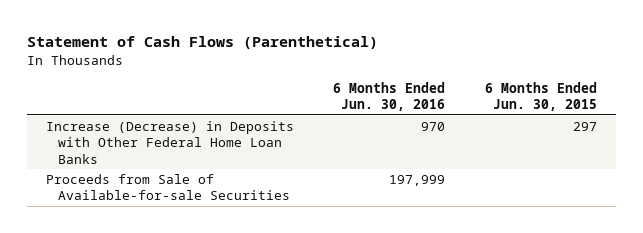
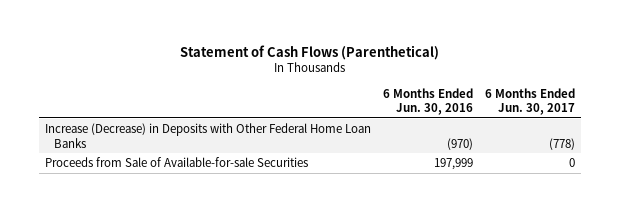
[484,81,597,112] 6 Months Ended Jun. 30, 2015 -> none
none -> [484,87,575,116] 6 Months Ended Jun. 30, 2017
[421,121,446,131] 970 -> [446,137,473,150] (970)

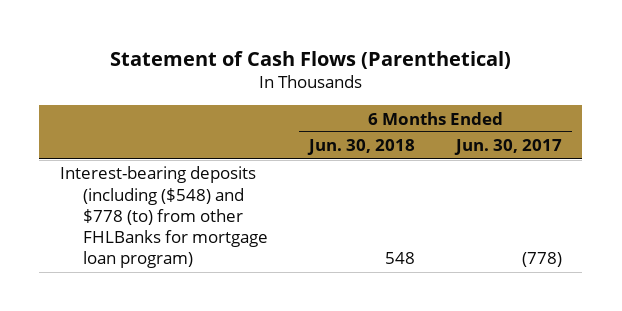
[382,87,473,116] 6 Months Ended Jun. 30, 2016 -> none
none -> [307,139,416,156] Jun. 30, 2018
[44,157,308,168] Proceeds from Sale of Available-for-sale Securities -> none
[44,123,371,148] Increase (Decrease) in Deposits with Other Federal Home Loan Banks -> [59,166,269,269] Interest-bearing deposits (including ($548) and $778 (to) from other FHLBanks for mortgage loan program)

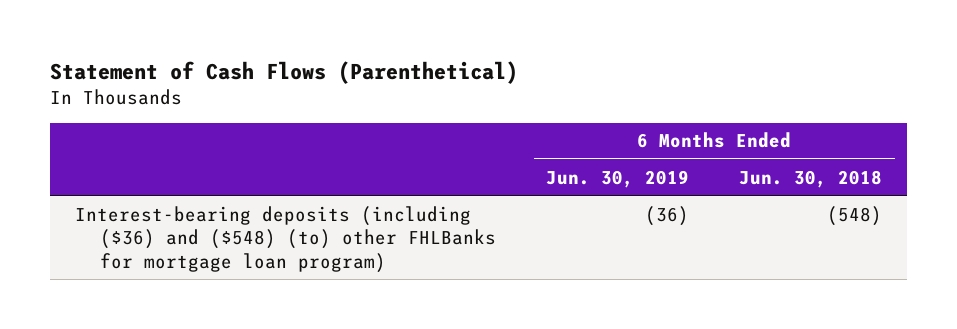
[454,139,563,156] Jun. 30, 2017 -> none
none -> [546,169,690,188] Jun. 30, 2019
[59,166,269,269] Interest-bearing deposits (including ($548) and $778 (to) from other FHLBanks for mortgage loan program) -> [74,205,497,273] Interest-bearing deposits (including ($36) and ($548) (to) other FHLBanks for mortgage loan program)
[385,252,416,265] 548 -> [827,205,883,226] (548)

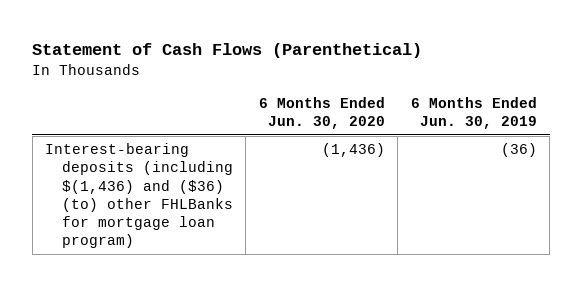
[739,169,883,188] Jun. 30, 2018 -> none
none -> [258,96,385,129] 6 Months Ended Jun. 30, 2020
[74,205,497,273] Interest-bearing deposits (including ($36) and ($548) (to) other FHLBanks for mortgage loan program) -> [45,143,233,249] Interest-bearing deposits (including $(1,436) and ($36) (to) other FHLBanks for mortgage loan program)

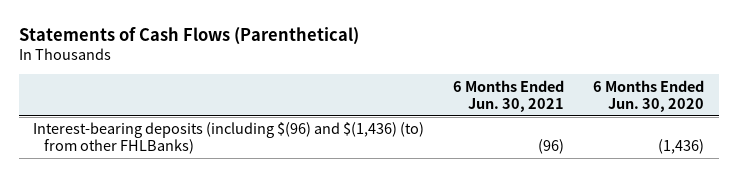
[32,43,423,59] Statement of Cash Flows (Parenthetical) -> [18,26,359,45] Statements of Cash Flows (Parenthetical)
[410,96,537,129] 6 Months Ended Jun. 30, 2019 -> none
none -> [453,79,565,112] 6 Months Ended Jun. 30, 2021
[45,143,233,249] Interest-bearing deposits (including $(1,436) and ($36) (to) other FHLBanks for mortgage loan program) -> [33,122,425,155] Interest-bearing deposits (including $(96) and $(1,436) (to) from other FHLBanks)

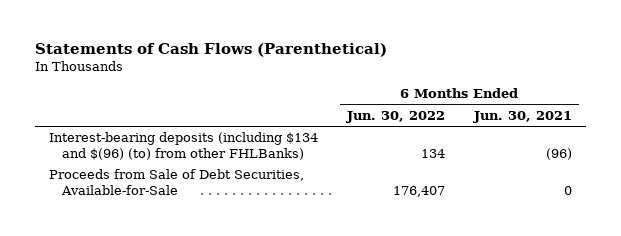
[593,79,705,112] 6 Months Ended Jun. 30, 2020 -> none
none -> [345,111,445,124] Jun. 30, 2022
[33,122,425,155] Interest-bearing deposits (including $(96) and $(1,436) (to) from other FHLBanks) -> [49,132,319,160] Interest-bearing deposits (including $134 and $(96) (to) from other FHLBanks)
none -> [49,169,305,195] Proceeds from Sale of Debt Securities, Available-for-Sale

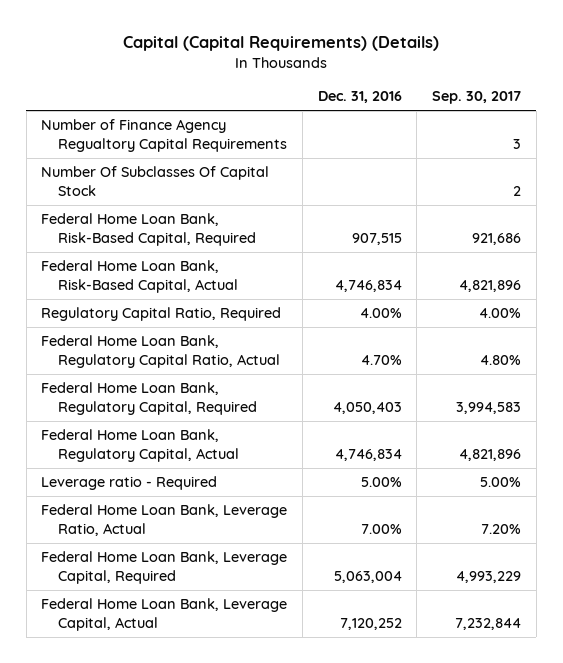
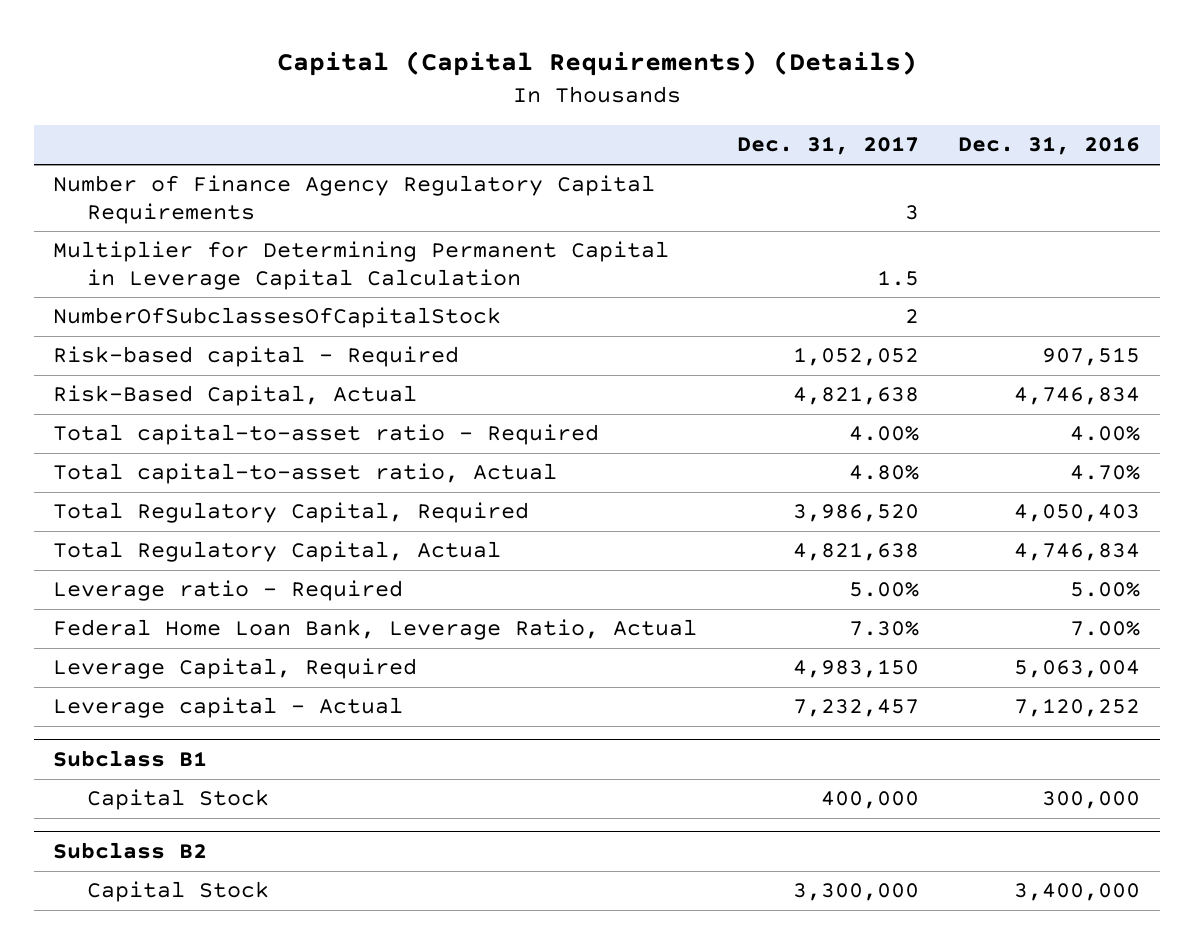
[432,91,522,105] Sep. 30, 2017 -> none
none -> [736,136,919,156] Dec. 31, 2017
[41,119,287,152] Number of Finance Agency Regualtory Capital Requirements -> [53,175,656,224] Number of Finance Agency Regulatory Capital Requirements
none -> [53,241,670,290] Multiplier for Determining Permanent Capital in Leverage Capital Calculation
[41,166,270,196] Number Of Subclasses Of Capital Stock -> [53,307,502,329] NumberOfSubclassesOfCapitalStock
[41,213,256,246] Federal Home Loan Bank, Risk-Based Capital, Required -> [53,346,460,368] Risk-based capital - Required
[41,260,238,293] Federal Home Loan Bank, Risk-Based Capital, Actual -> [53,385,418,407] Risk-Based Capital, Actual
[41,307,282,322] Regulatory Capital Ratio, Required -> [53,424,600,446] Total capital-to-asset ratio - Required
[41,335,280,368] Federal Home Loan Bank, Regulatory Capital Ratio, Actual -> [53,463,558,485] Total capital-to-asset ratio, Actual
[41,382,257,415] Federal Home Loan Bank, Regulatory Capital, Required -> [53,502,530,524] Total Regulatory Capital, Required
[41,429,239,462] Federal Home Loan Bank, Regulatory Capital, Actual -> [53,541,502,563] Total Regulatory Capital, Actual
[41,551,288,584] Federal Home Loan Bank, Leverage Capital, Required -> [53,658,418,680] Leverage Capital, Required
[41,598,288,631] Federal Home Loan Bank, Leverage Capital, Actual -> [53,697,404,719] Leverage capital - Actual
none -> [53,750,208,768] Subclass B1
none -> [87,789,270,811] Capital Stock
none -> [53,842,208,860] Subclass B2
none -> [87,881,270,903] Capital Stock

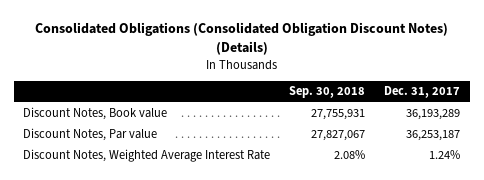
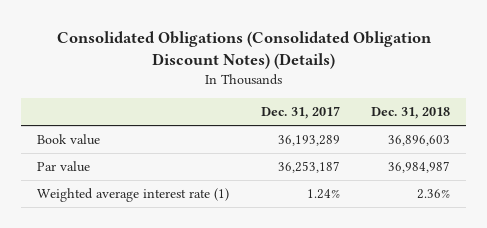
[289,86,366,99] Sep. 30, 2018 -> none
none -> [371,107,451,120] Dec. 31, 2018
[23,107,168,121] Discount Notes, Book value -> [37,134,101,146] Book value
[23,128,158,142] Discount Notes, Par value -> [37,161,91,173] Par value
[23,149,271,163] Discount Notes, Weighted Average Interest Rate -> [37,188,230,203] Weighted average interest rate (1)

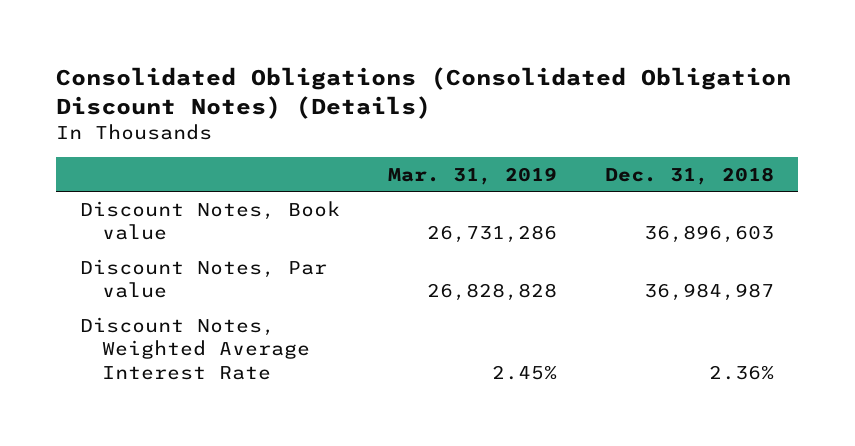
[260,106,340,120] Dec. 31, 2017 -> none
none -> [388,166,558,185] Mar. 31, 2019
[37,134,101,146] Book value -> [80,200,341,241] Discount Notes, Book value
[37,161,91,173] Par value -> [80,258,328,299] Discount Notes, Par value
[37,188,230,203] Weighted average interest rate (1) -> [80,316,310,380] Discount Notes, Weighted Average Interest Rate

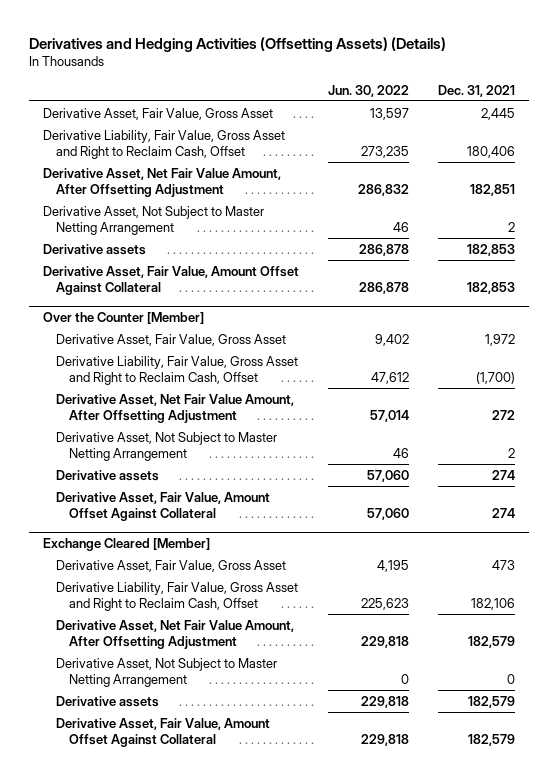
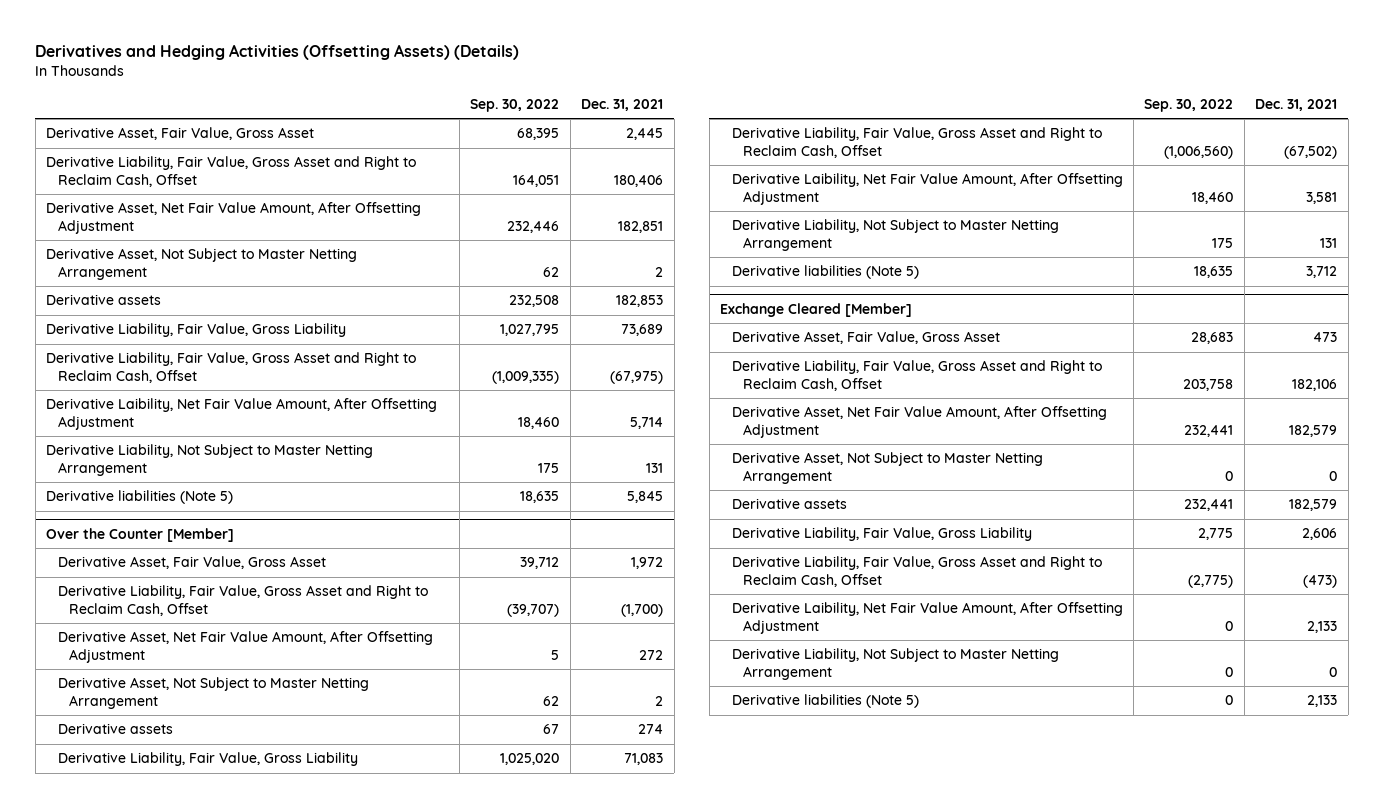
[328,84,410,97] Jun. 30, 2022 -> none
none -> [470,99,560,113] Sep. 30, 2022
[43,265,300,296] Derivative Asset, Fair Value, Amount Offset Against Collateral -> none
none -> [46,323,347,338] Derivative Liability, Fair Value, Gross Liability
none -> [46,352,417,383] Derivative Liability, Fair Value, Gross Asset and Right to Reclaim Cash, Offset
none -> [46,398,438,430] Derivative Laibility, Net Fair Value Amount, After Offsetting Adjustment
none -> [46,444,374,476] Derivative Liability, Not Subject to Master Netting Arrangement
none -> [46,490,234,505] Derivative liabilities (Note 5)
[55,491,270,522] Derivative Asset, Fair Value, Amount Offset Against Collateral -> none
none -> [57,752,358,767] Derivative Liability, Fair Value, Gross Liability
none -> [731,127,1102,158] Derivative Liability, Fair Value, Gross Asset and Right to Reclaim Cash, Offset
none -> [731,173,1123,205] Derivative Laibility, Net Fair Value Amount, After Offsetting Adjustment
none -> [731,219,1059,251] Derivative Liability, Not Subject to Master Netting Arrangement
none -> [731,265,919,280] Derivative liabilities (Note 5)
[55,717,270,748] Derivative Asset, Fair Value, Amount Offset Against Collateral -> none
none -> [731,527,1032,542] Derivative Liability, Fair Value, Gross Liability
none -> [731,556,1102,587] Derivative Liability, Fair Value, Gross Asset and Right to Reclaim Cash, Offset
none -> [731,602,1123,634] Derivative Laibility, Net Fair Value Amount, After Offsetting Adjustment
none -> [731,648,1059,680] Derivative Liability, Not Subject to Master Netting Arrangement
none -> [731,694,919,709] Derivative liabilities (Note 5)

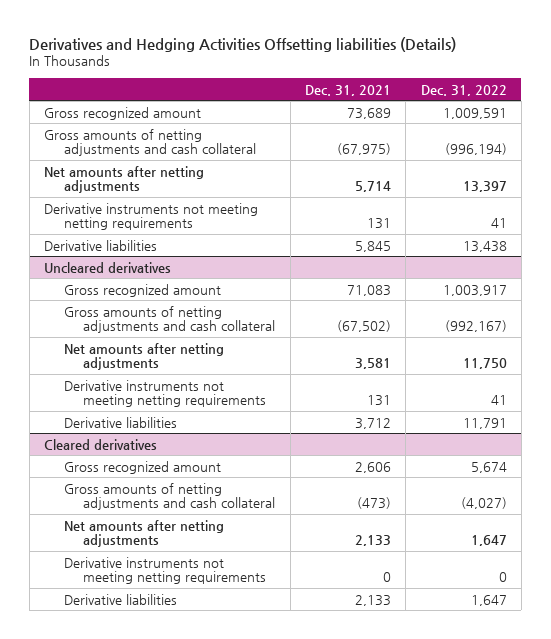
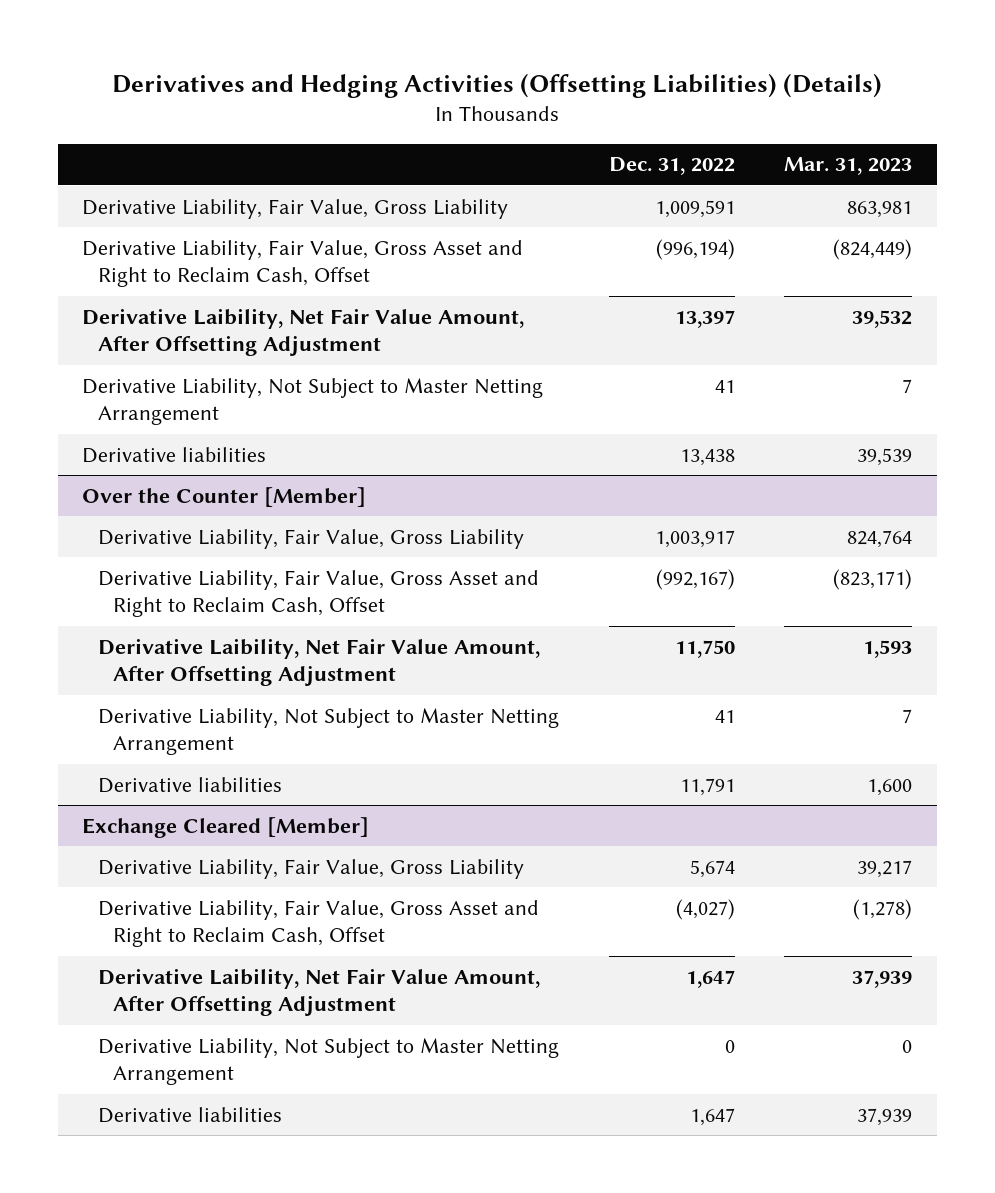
[29,36,457,52] Derivatives and Hedging Activities Offsetting liabilities (Details) -> [112,72,883,98] Derivatives and Hedging Activities (Offsetting Liabilities) (Details)
[304,84,391,96] Dec. 31, 2021 -> none
none -> [784,157,913,176] Mar. 31, 2023
[43,106,201,120] Gross recognized amount -> [82,198,509,219] Derivative Liability, Fair Value, Gross Liability
[43,128,256,157] Gross amounts of netting adjustments and cash collateral -> [82,239,524,288] Derivative Liability, Fair Value, Gross Asset and Right to Reclaim Cash, Offset
[43,165,204,194] Net amounts after netting adjustments -> [82,307,525,357] Derivative Laibility, Net Fair Value Amount, After Offsetting Adjustment
[43,202,258,231] Derivative instruments not meeting netting requirements -> [82,377,544,426] Derivative Liability, Not Subject to Master Netting Arrangement
[43,261,171,273] Uncleared derivatives -> [82,486,367,507] Over the Counter [Member]
[63,283,221,297] Gross recognized amount -> [97,528,524,549] Derivative Liability, Fair Value, Gross Liability
[63,305,276,334] Gross amounts of netting adjustments and cash collateral -> [97,569,539,618] Derivative Liability, Fair Value, Gross Asset and Right to Reclaim Cash, Offset
[63,342,224,371] Net amounts after netting adjustments -> [97,637,540,687] Derivative Laibility, Net Fair Value Amount, After Offsetting Adjustment
[63,379,267,408] Derivative instruments not meeting netting requirements -> [97,707,559,756] Derivative Liability, Not Subject to Master Netting Arrangement
[43,438,157,450] Cleared derivatives -> [82,816,370,838] Exchange Cleared [Member]
[63,460,221,474] Gross recognized amount -> [97,858,524,879] Derivative Liability, Fair Value, Gross Liability
[63,482,276,511] Gross amounts of netting adjustments and cash collateral -> [97,899,539,948] Derivative Liability, Fair Value, Gross Asset and Right to Reclaim Cash, Offset
[63,519,224,548] Net amounts after netting adjustments -> [97,967,540,1017] Derivative Laibility, Net Fair Value Amount, After Offsetting Adjustment
[63,556,267,585] Derivative instruments not meeting netting requirements -> [97,1037,559,1086] Derivative Liability, Not Subject to Master Netting Arrangement

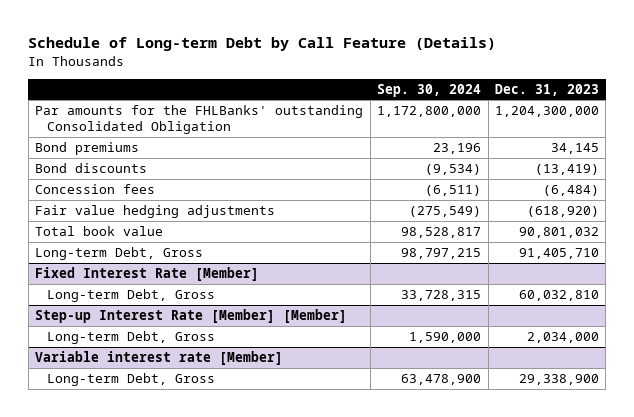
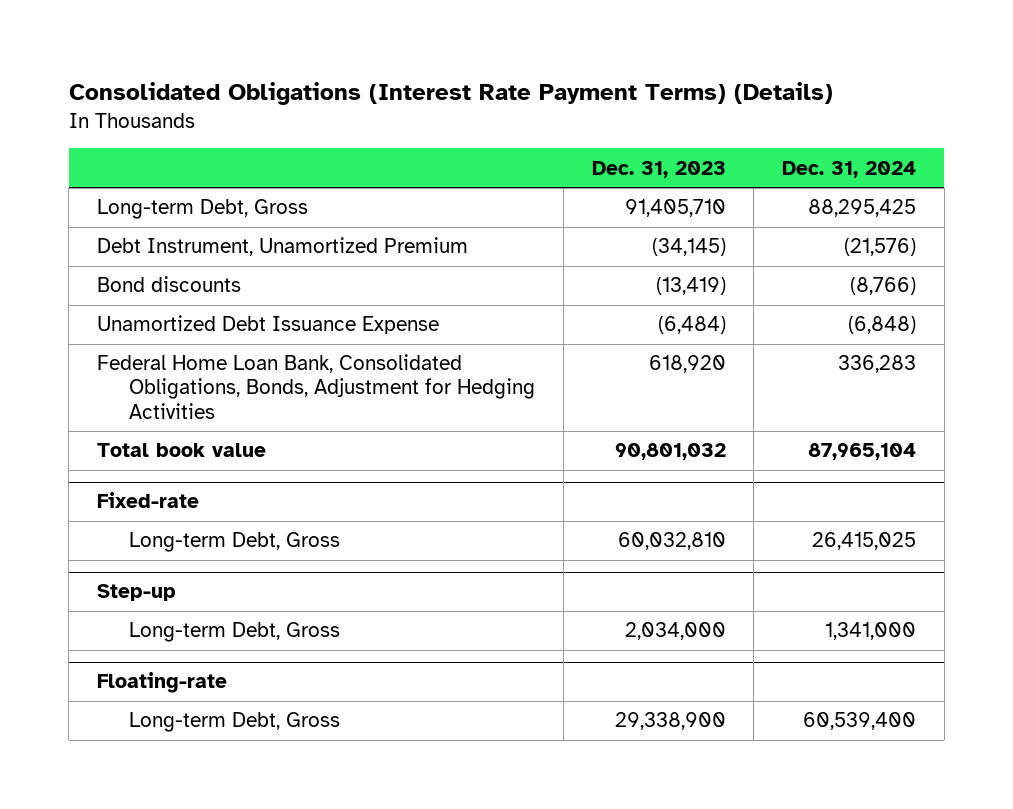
[28,37,497,52] Schedule of Long-term Debt by Call Feature (Details) -> [68,82,833,106] Consolidated Obligations (Interest Rate Payment Terms) (Details)
[377,83,482,97] Sep. 30, 2024 -> none
none -> [782,160,917,178] Dec. 31, 2024
[35,105,364,135] Par amounts for the FHLBanks' outstanding Consolidated Obligation -> none
[35,247,204,261] Long-term Debt, Gross -> [97,199,309,220] Long-term Debt, Gross
[35,142,140,156] Bond premiums -> [97,237,469,257] Debt Instrument, Unamortized Premium
[550,143,599,155] 34,145 -> [651,238,726,257] (34,145)
[35,205,276,219] Fair value hedging adjustments -> none
[35,184,156,195] Concession fees -> [97,315,440,335] Unamortized Debt Issuance Expense
none -> [97,354,536,419] Federal Home Loan Bank, Consolidated Obligations, Bonds, Adjustment for Hedging Activities
[35,267,260,282] Fixed Interest Rate [Member] -> [97,492,200,509] Fixed-rate
[35,309,348,324] Step-up Interest Rate [Member] [Member] -> [97,584,177,602] Step-up
[35,351,284,366] Variable interest rate [Member] -> [97,672,228,694] Floating-rate

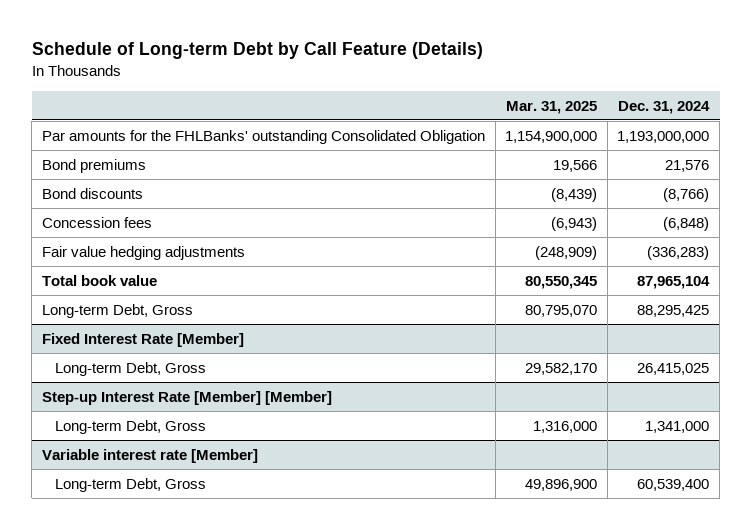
[68,82,833,106] Consolidated Obligations (Interest Rate Payment Terms) (Details) -> [31,42,483,60] Schedule of Long-term Debt by Call Feature (Details)
[591,160,726,178] Dec. 31, 2023 -> none
none -> [506,100,598,114] Mar. 31, 2025
none -> [41,129,485,144] Par amounts for the FHLBanks' outstanding Consolidated Obligation
[97,237,469,257] Debt Instrument, Unamortized Premium -> [41,158,146,173] Bond premiums
[844,238,917,257] (21,576) -> [665,159,710,172] 21,576
[97,354,536,419] Federal Home Loan Bank, Consolidated Obligations, Bonds, Adjustment for Hedging Activities -> none
[97,315,440,335] Unamortized Debt Issuance Expense -> [41,216,152,228] Concession fees
none -> [41,245,245,260] Fair value hedging adjustments
[97,199,309,220] Long-term Debt, Gross -> [41,303,193,318] Long-term Debt, Gross
[97,492,200,509] Fixed-rate -> [41,332,244,347] Fixed Interest Rate [Member]
[97,584,177,602] Step-up -> [41,390,332,405] Step-up Interest Rate [Member] [Member]
[97,672,228,694] Floating-rate -> [41,448,258,463] Variable interest rate [Member]

